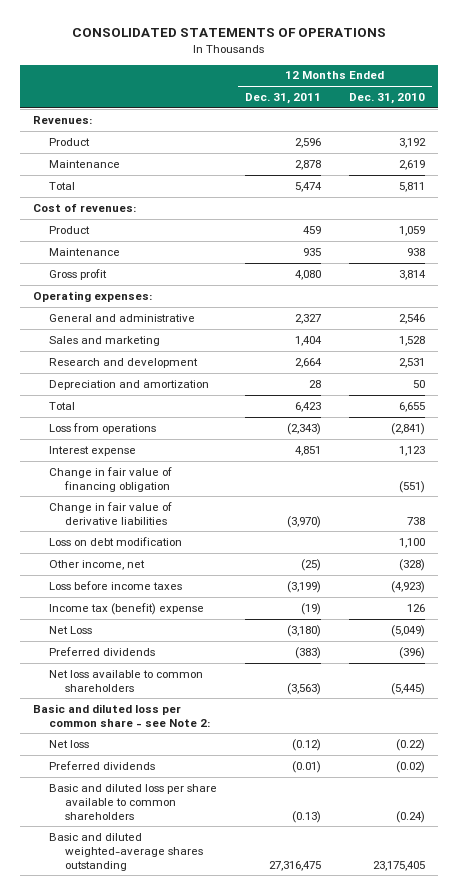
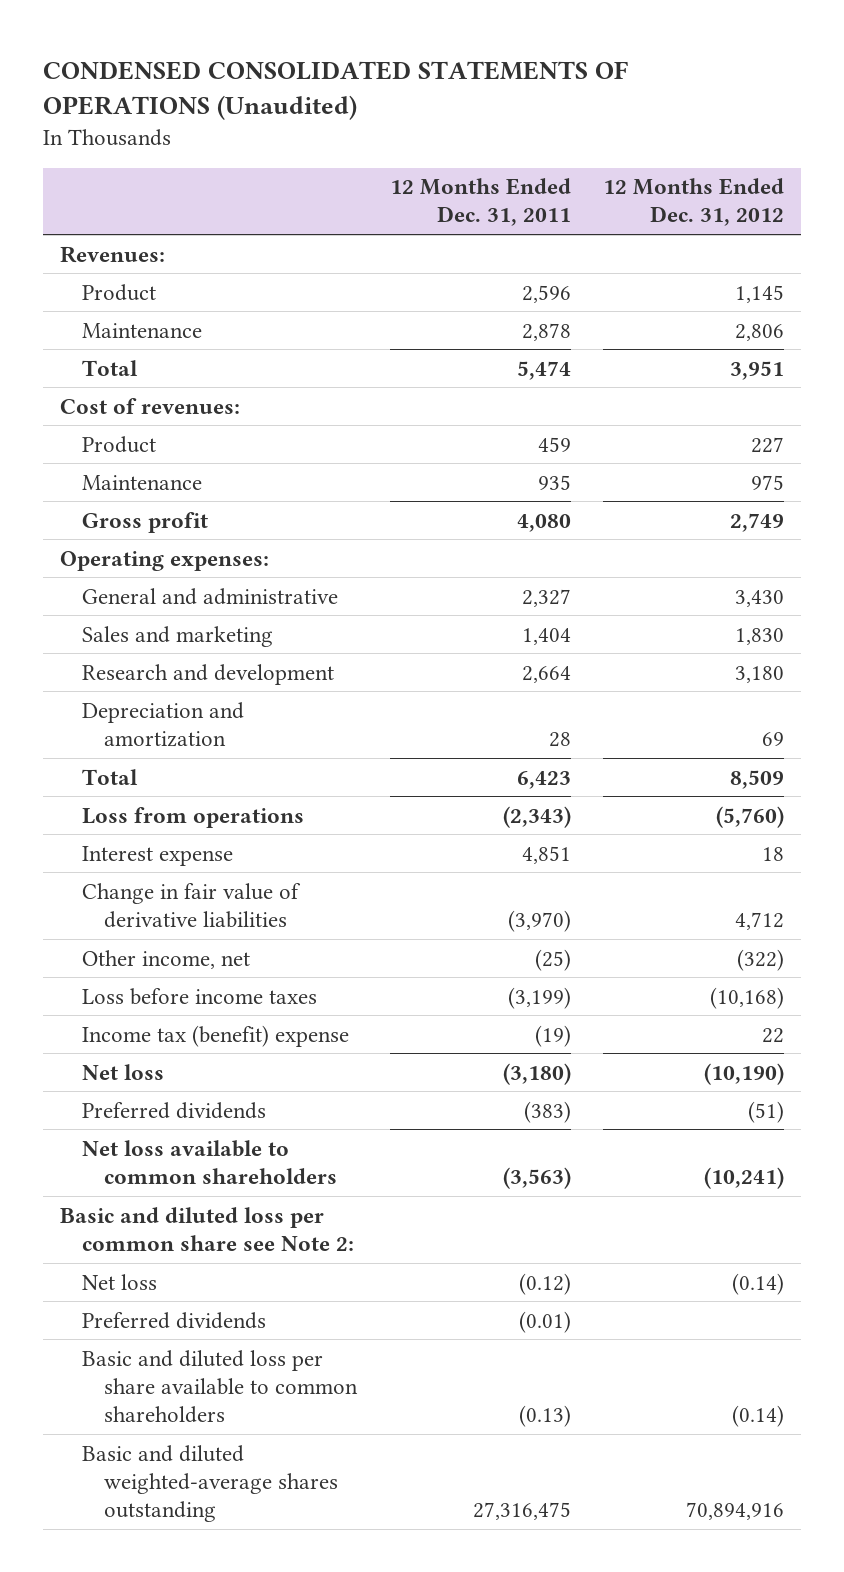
[72,28,387,38] CONSOLIDATED STATEMENTS OF OPERATIONS -> [43,60,629,121] CONDENSED CONSOLIDATED STATEMENTS OF OPERATIONS (Unaudited)
[348,93,425,105] Dec. 31, 2010 -> none
none -> [603,178,785,227] 12 Months Ended Dec. 31, 2012
[49,466,173,492] Change in fair value of financing obligation -> none
[49,536,183,546] Loss on debt modification -> none
[49,625,93,634] Net Loss -> [81,1063,164,1080] Net loss
[33,703,211,727] Basic and diluted loss per common share - see Note 2: -> [59,1206,354,1251] Basic and diluted loss per common share see Note 2:

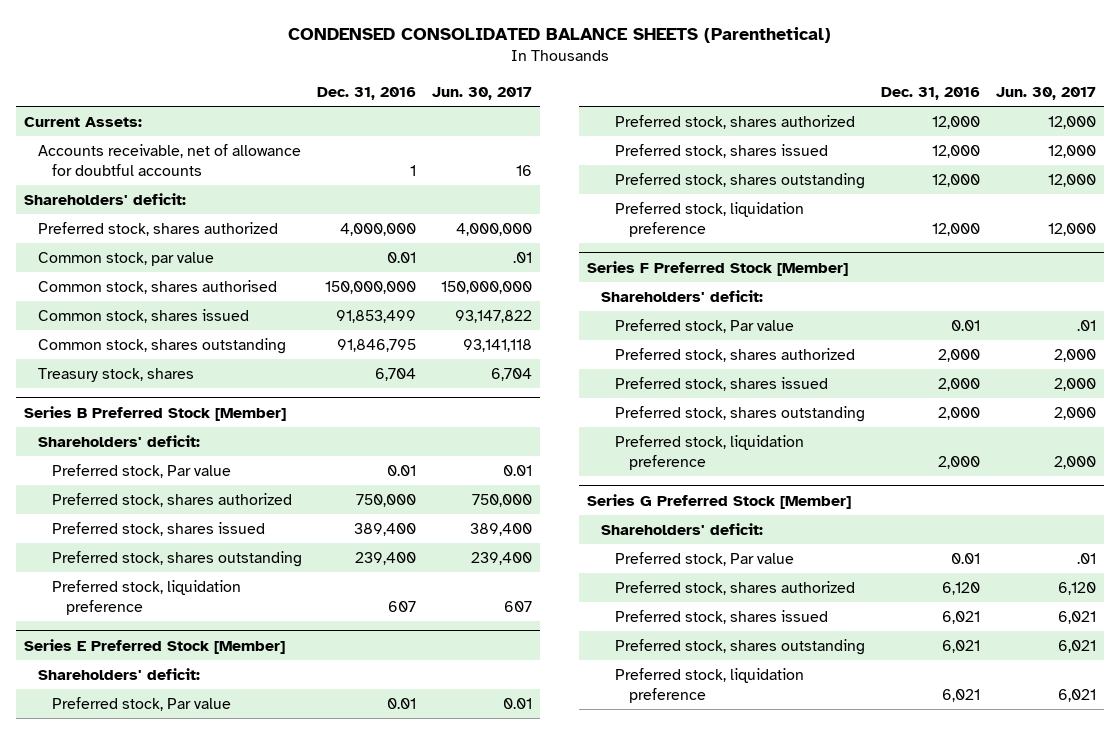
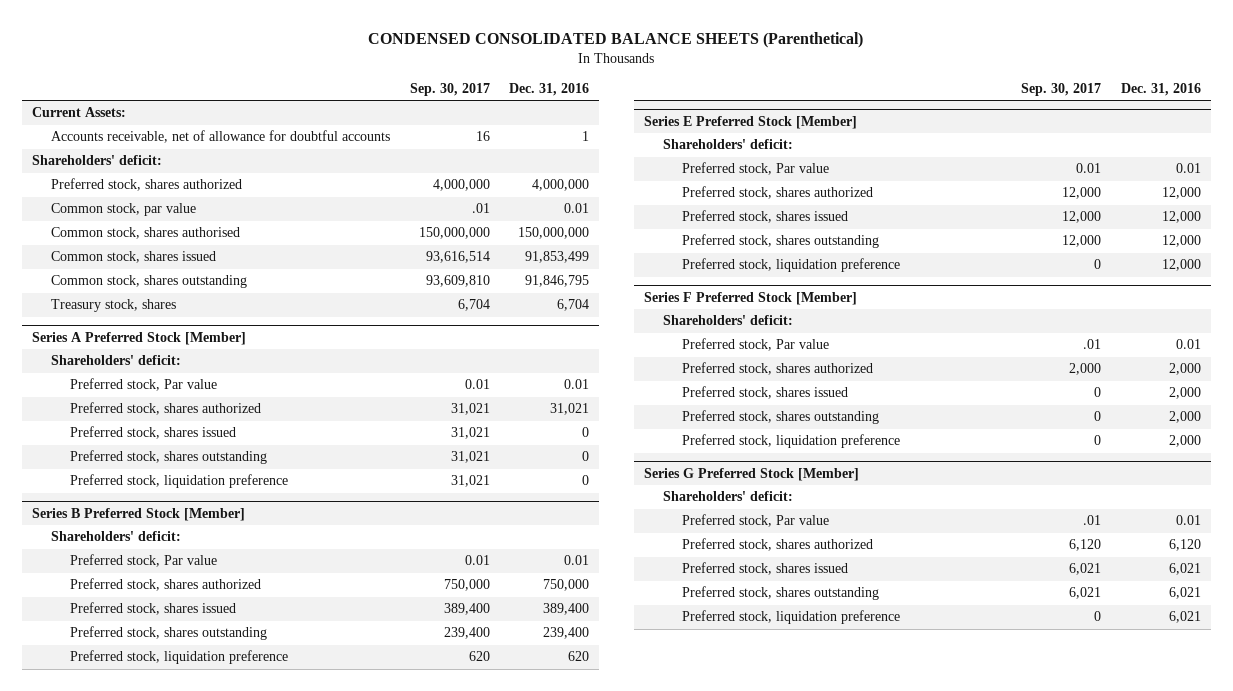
[432,86,533,100] Jun. 30, 2017 -> none
none -> [409,83,490,97] Sep. 30, 2017
none -> [32,331,247,345] Series A Preferred Stock [Member]
none -> [51,355,182,366] Shareholders' deficit:
none -> [70,378,218,392] Preferred stock, Par value
none -> [70,402,262,416] Preferred stock, shares authorized
none -> [70,426,237,440] Preferred stock, shares issued
none -> [70,450,268,465] Preferred stock, shares outstanding
none -> [70,474,289,489] Preferred stock, liquidation preference
[388,600,417,612] 607 -> [568,651,590,662] 620

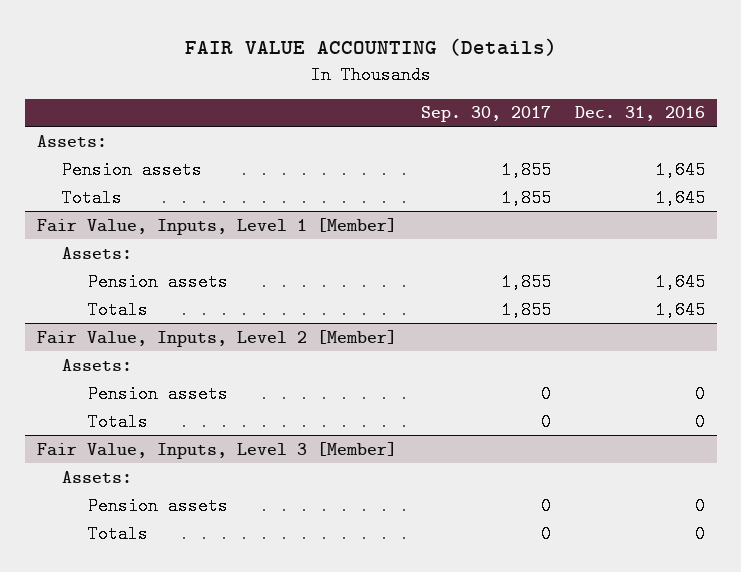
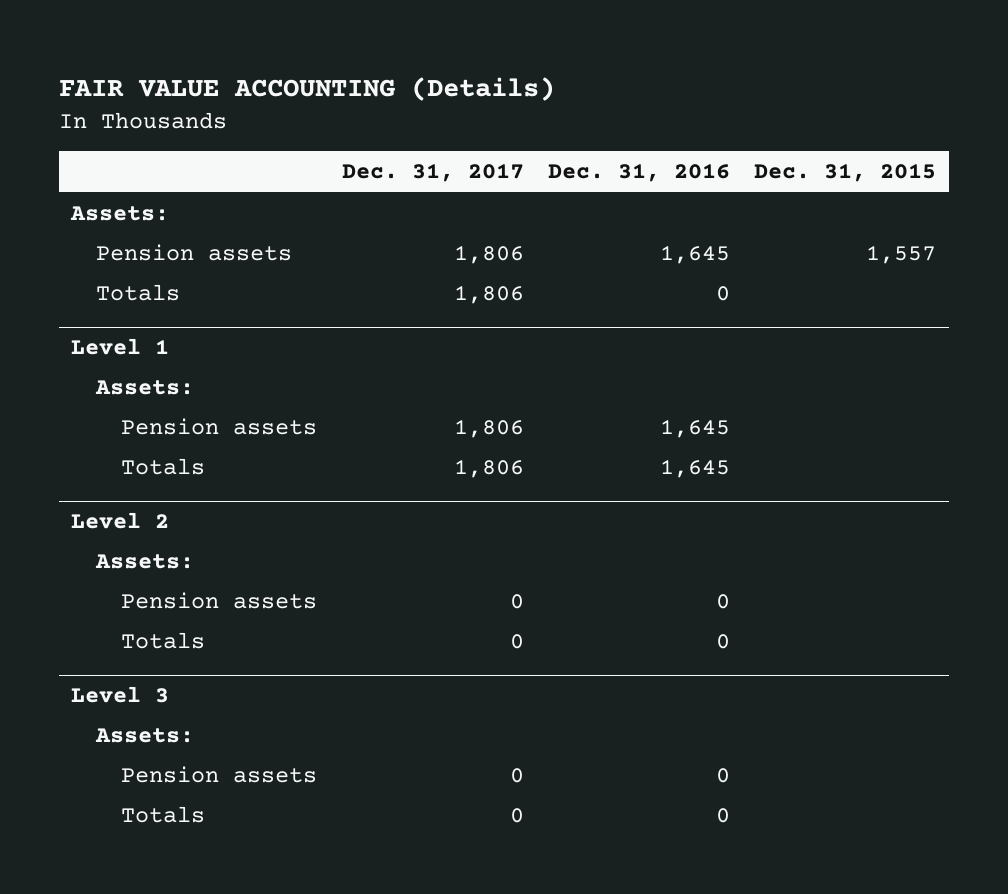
[420,106,551,123] Sep. 30, 2017 -> none
none -> [341,163,524,183] Dec. 31, 2017
none -> [754,163,937,183] Dec. 31, 2015
[654,188,705,207] 1,645 -> [716,285,731,301] 0
[36,217,397,235] Fair Value, Inputs, Level 1 [Member] -> [71,337,170,355] Level 1
[36,329,397,347] Fair Value, Inputs, Level 2 [Member] -> [71,511,170,529] Level 2
[36,441,397,459] Fair Value, Inputs, Level 3 [Member] -> [71,685,170,703] Level 3

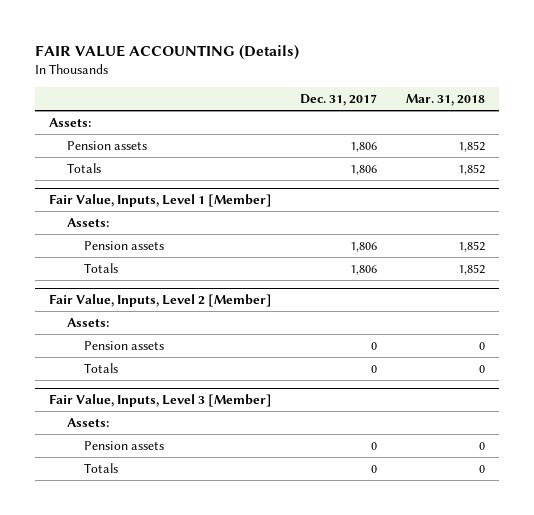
[548,163,731,183] Dec. 31, 2016 -> none
[754,163,937,183] Dec. 31, 2015 -> none
none -> [405,94,485,107] Mar. 31, 2018
[71,337,170,355] Level 1 -> [48,194,272,208] Fair Value, Inputs, Level 1 [Member]
[71,511,170,529] Level 2 -> [48,294,272,308] Fair Value, Inputs, Level 2 [Member]
[71,685,170,703] Level 3 -> [48,394,272,408] Fair Value, Inputs, Level 3 [Member]

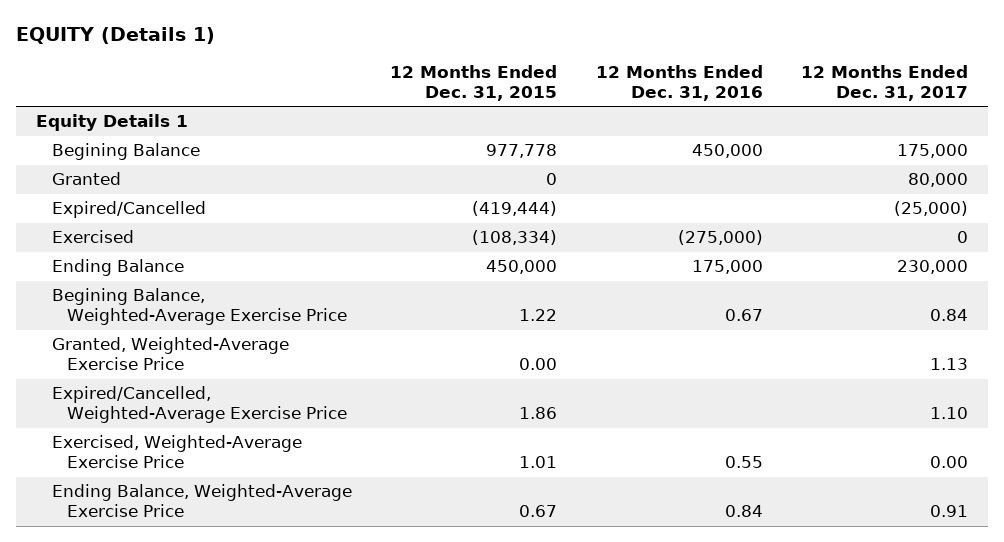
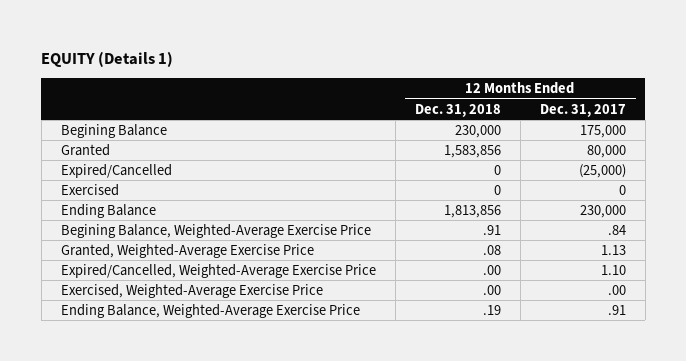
[390,65,558,101] 12 Months Ended Dec. 31, 2015 -> none
[595,65,763,101] 12 Months Ended Dec. 31, 2016 -> none
none -> [414,103,501,117] Dec. 31, 2018
[35,114,188,132] Equity Details 1 -> none
[930,309,969,322] 0.84 -> [607,225,626,236] .84
[930,456,969,469] 0.00 -> [607,285,626,296] .00
[930,505,969,518] 0.91 -> [607,305,626,316] .91

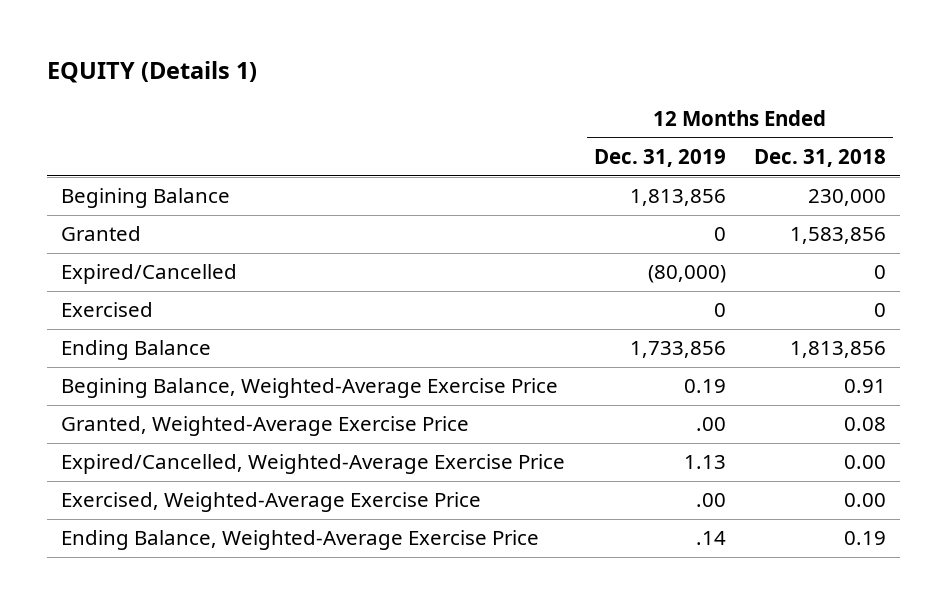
[539,103,626,117] Dec. 31, 2017 -> none
none -> [593,149,726,168] Dec. 31, 2019
[482,225,501,236] .91 -> [844,379,887,394] 0.91
[482,245,501,256] .08 -> [844,417,887,432] 0.08
[482,265,501,276] .00 -> [844,455,887,470] 0.00
[482,285,501,296] .00 -> [844,493,887,508] 0.00
[482,305,501,316] .19 -> [844,531,887,546] 0.19

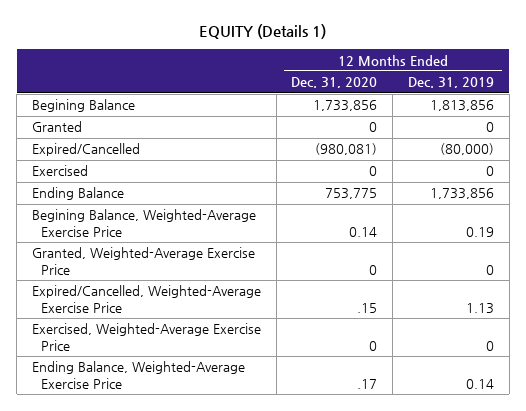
[754,149,887,168] Dec. 31, 2018 -> none
none -> [291,77,378,89] Dec. 31, 2020
[695,417,726,432] .00 -> [485,264,494,275] 0
[695,493,726,508] .00 -> [485,340,494,351] 0
[695,531,726,546] .14 -> [465,378,494,389] 0.14

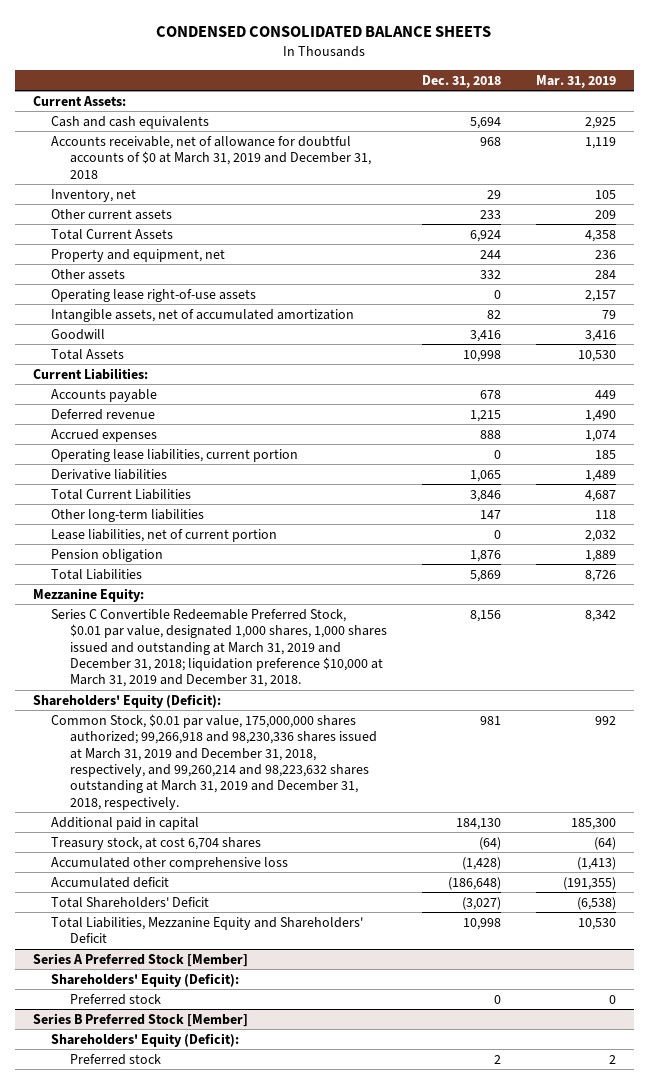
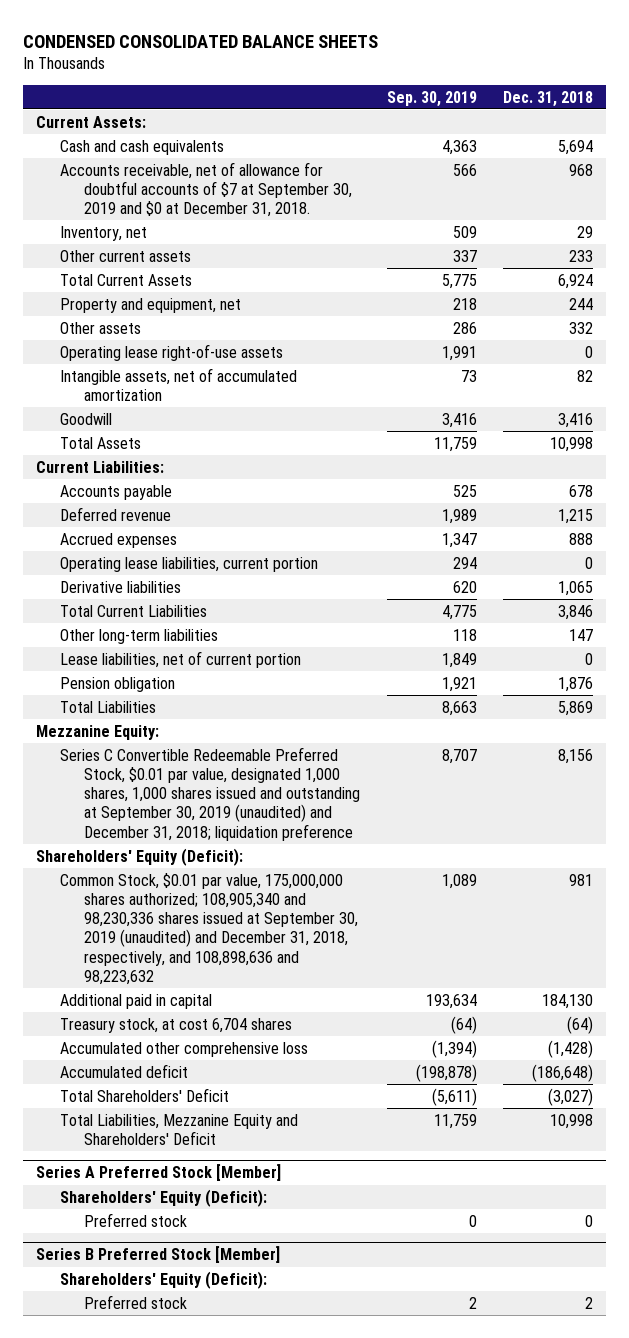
[536,74,617,88] Mar. 31, 2019 -> none
none -> [386,90,477,107] Sep. 30, 2019
[51,135,371,179] Accounts receivable, net of allowance for doubtful accounts of $0 at March 31, 2019 and December 31, 2018 -> [60,161,352,218] Accounts receivable, net of allowance for doubtful accounts of $7 at September 30, 2019 and $0 at December 31, 2018.
[51,608,387,688] Series C Convertible Redeemable Preferred Stock, $0.01 par value, designated 1,000 shares, 1,000 shares issued and outstanding at March 31, 2019 and December 31, 2018; liquidation preference $10,000 at March 31, 2019 and December 31, 2018. -> [60,746,360,841] Series C Convertible Redeemable Preferred Stock, $0.01 par value, designated 1,000 shares, 1,000 shares issued and outstanding at September 30, 2019 (unaudited) and December 31, 2018; liquidation preference
[51,713,377,810] Common Stock, $0.01 par value, 175,000,000 shares authorized; 99,266,918 and 98,230,336 shares issued at March 31, 2019 and December 31, 2018, respectively, and 99,260,214 and 98,223,632 shares outstanding at March 31, 2019 and December 31, 2018, respectively. -> [60,872,358,985] Common Stock, $0.01 par value, 175,000,000 shares authorized; 108,905,340 and 98,230,336 shares issued at September 30, 2019 (unaudited) and December 31, 2018, respectively, and 108,898,636 and 98,223,632

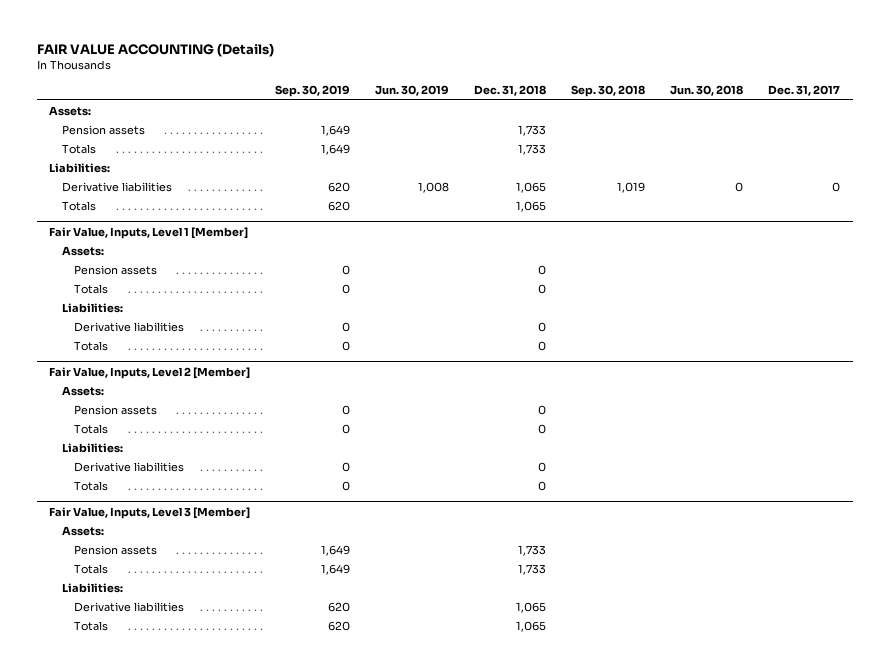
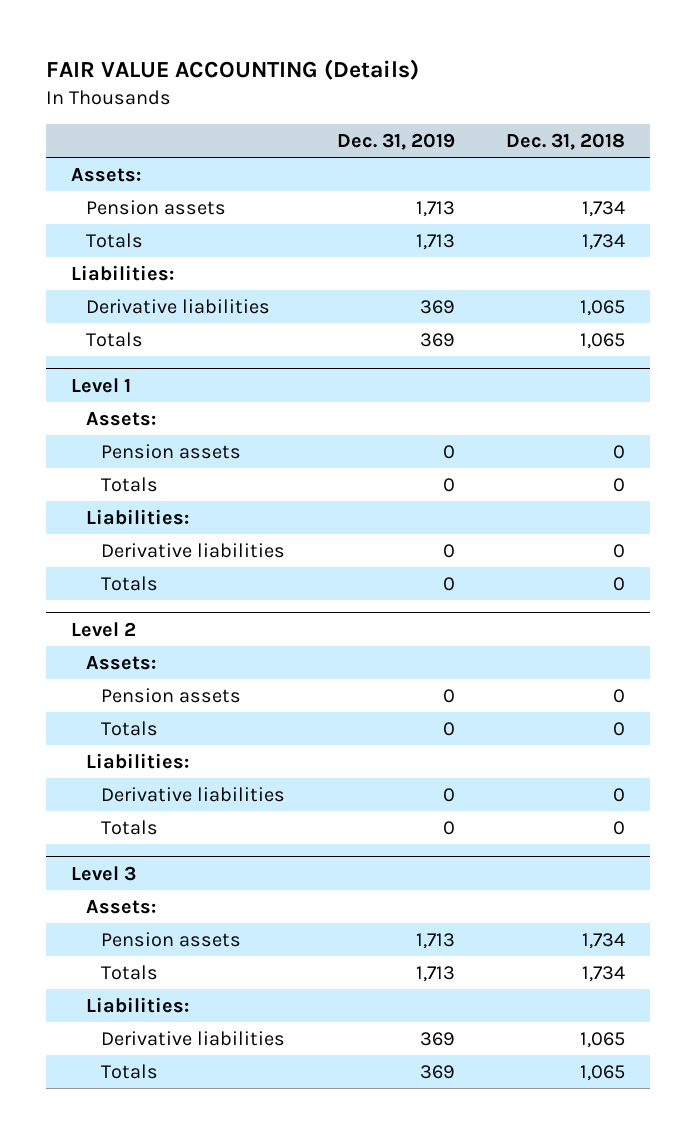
[275,85,351,98] Sep. 30, 2019 -> none
[375,85,450,97] Jun. 30, 2019 -> none
[571,85,646,98] Sep. 30, 2018 -> none
[670,85,744,97] Jun. 30, 2018 -> none
[768,85,841,97] Dec. 31, 2017 -> none
none -> [336,133,455,151] Dec. 31, 2019
[518,124,547,136] 1,733 -> [581,200,625,217] 1,734
[518,143,547,155] 1,733 -> [581,233,625,250] 1,734
[49,226,249,239] Fair Value, Inputs, Level 1 [Member] -> [71,377,132,393] Level 1
[49,366,251,379] Fair Value, Inputs, Level 2 [Member] -> [71,621,137,637] Level 2
[49,506,251,519] Fair Value, Inputs, Level 3 [Member] -> [71,865,137,881] Level 3
[518,544,547,556] 1,733 -> [581,932,625,949] 1,734
[518,563,547,575] 1,733 -> [581,965,625,982] 1,734

